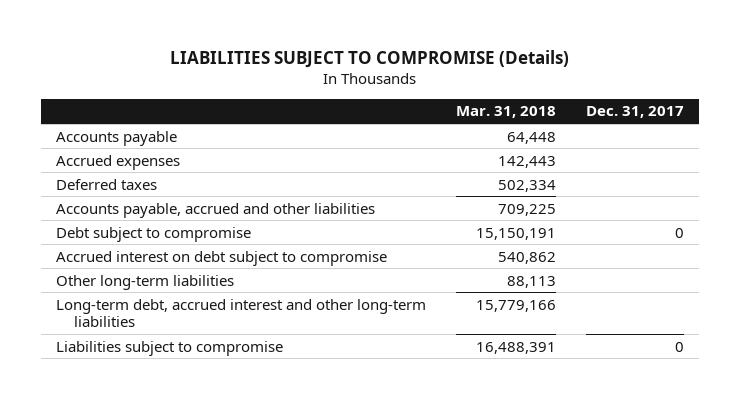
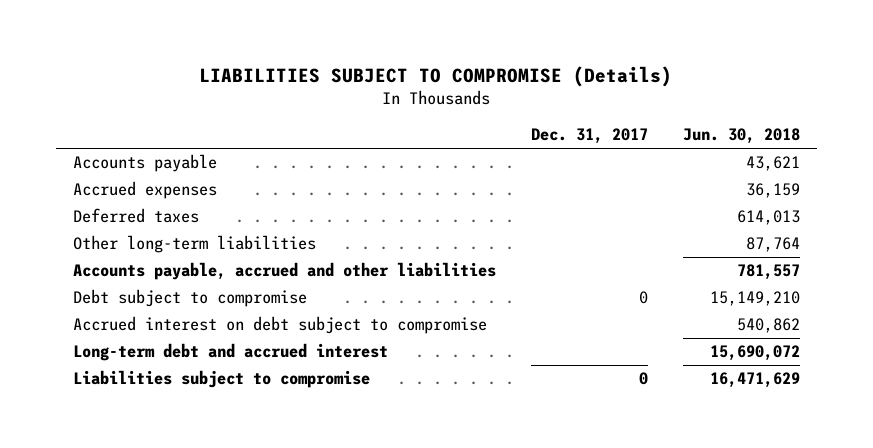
[455,106,556,119] Mar. 31, 2018 -> none
none -> [682,128,800,145] Jun. 30, 2018
[55,274,234,290] Other long-term liabilities -> [73,235,317,254] Other long-term liabilities
[55,298,426,327] Long-term debt, accrued interest and other long-term liabilities -> [73,343,389,362] Long-term debt and accrued interest

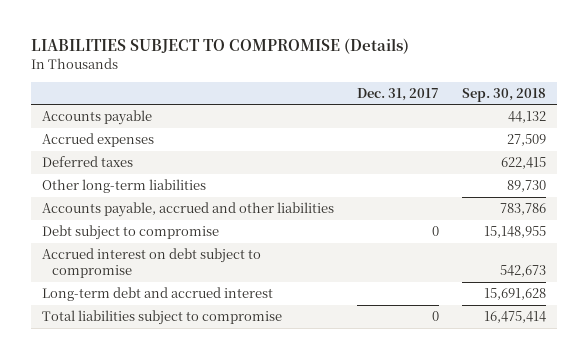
[682,128,800,145] Jun. 30, 2018 -> none
none -> [461,87,546,102] Sep. 30, 2018
[73,370,371,389] Liabilities subject to compromise -> [42,310,283,326] Total liabilities subject to compromise

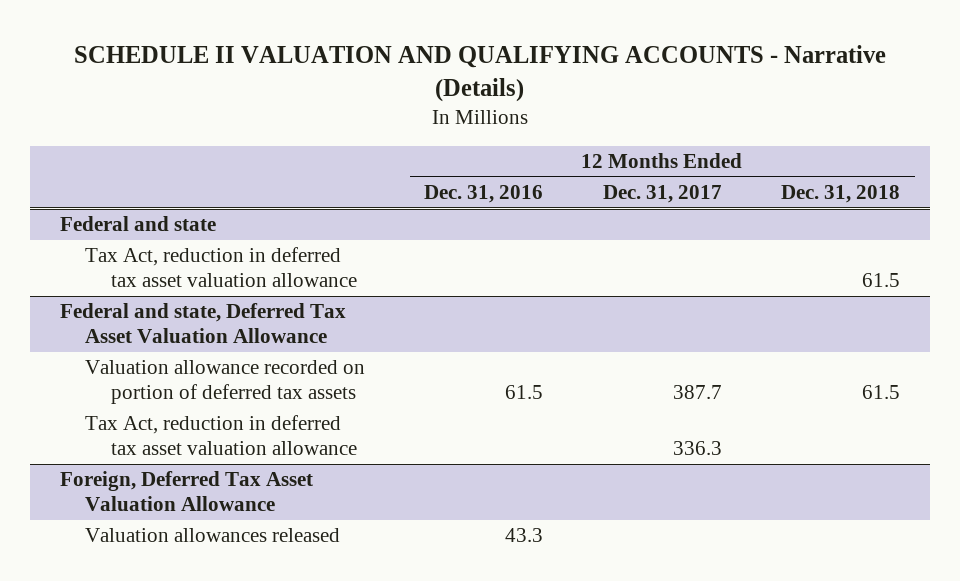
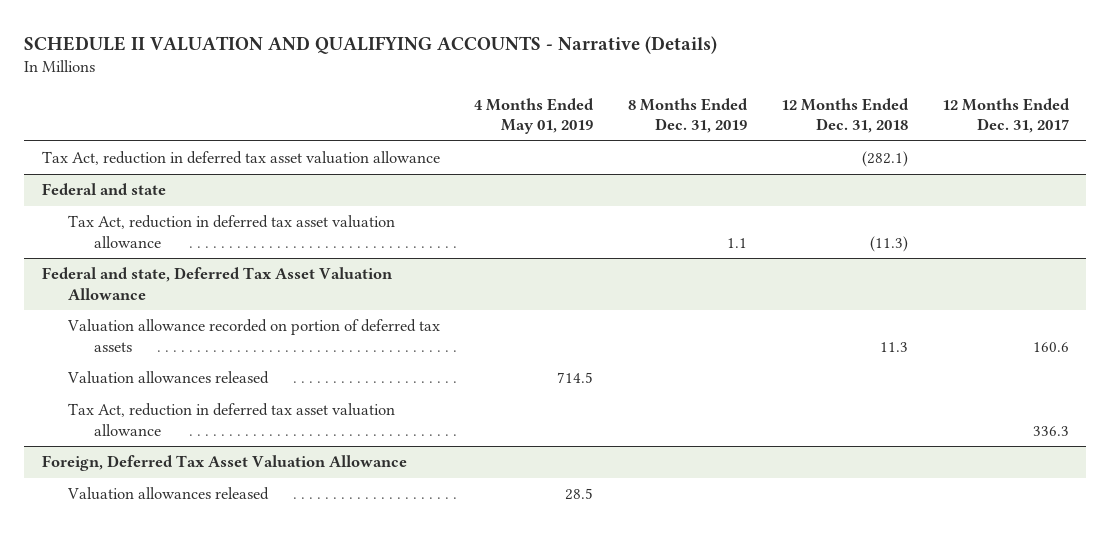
[424,185,544,204] Dec. 31, 2016 -> none
none -> [474,97,595,135] 4 Months Ended May 01, 2019
none -> [627,97,748,134] 8 Months Ended Dec. 31, 2019
none -> [41,151,440,166] Tax Act, reduction in deferred tax asset valuation allowance
[861,273,900,288] 61.5 -> [869,235,908,252] (11.3)
[672,385,722,400] 387.7 -> [1033,341,1070,352] 160.6
[861,385,900,400] 61.5 -> [879,341,908,352] 11.3
none -> [66,371,269,385] Valuation allowances released

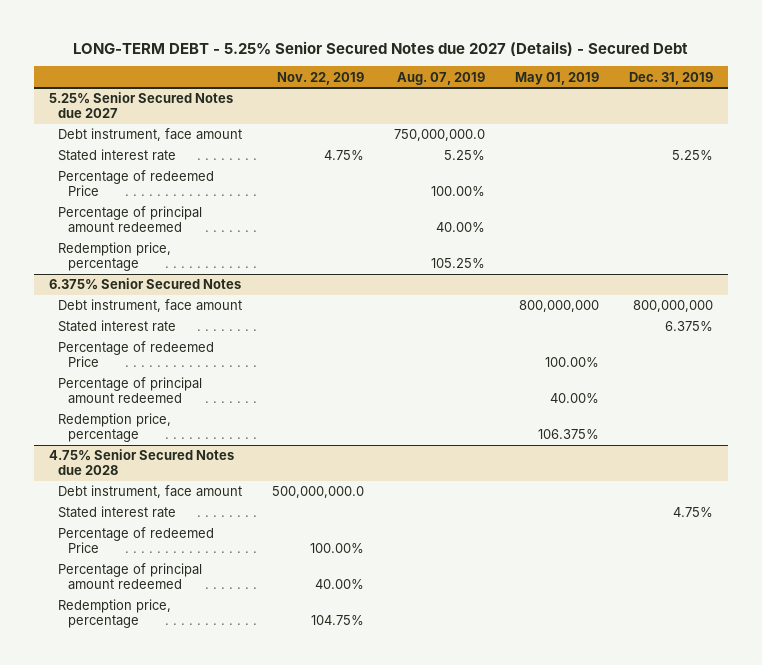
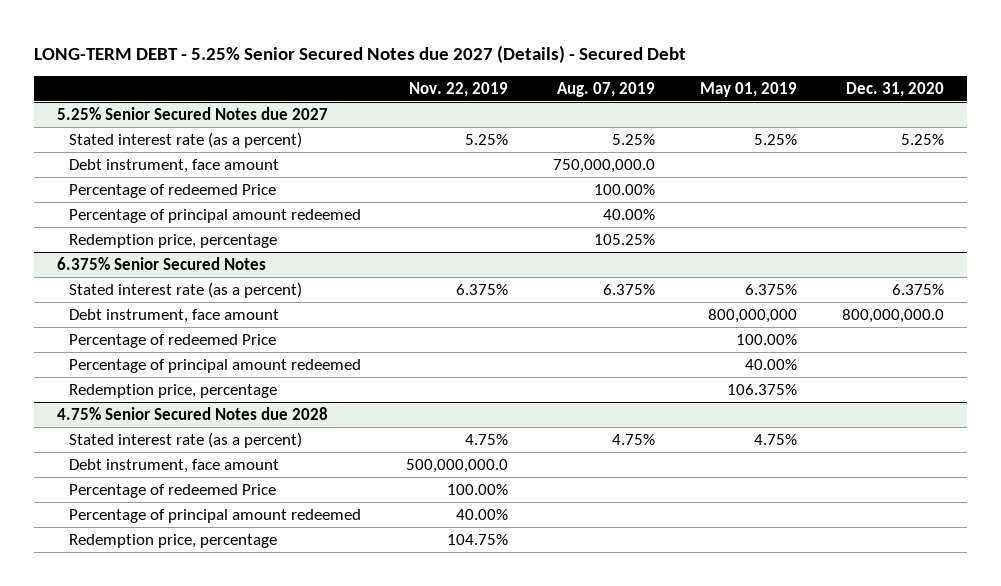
[629,71,714,85] Dec. 31, 2019 -> none
none -> [846,81,945,97] Dec. 31, 2020
none -> [68,131,302,148] Stated interest rate (as a percent)
[58,149,177,162] Stated interest rate -> none
none -> [68,281,302,298] Stated interest rate (as a percent)
[58,320,177,333] Stated interest rate -> none
none -> [68,431,302,448] Stated interest rate (as a percent)
[58,506,177,519] Stated interest rate -> none

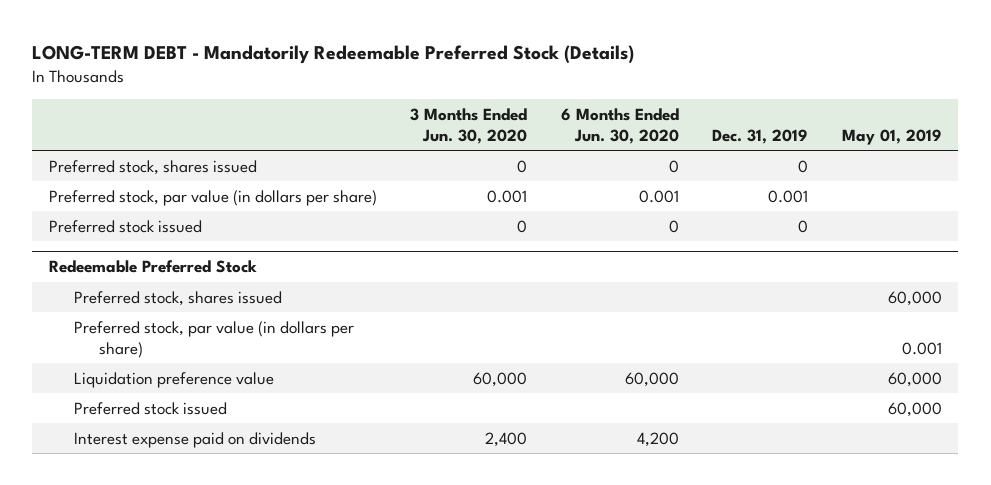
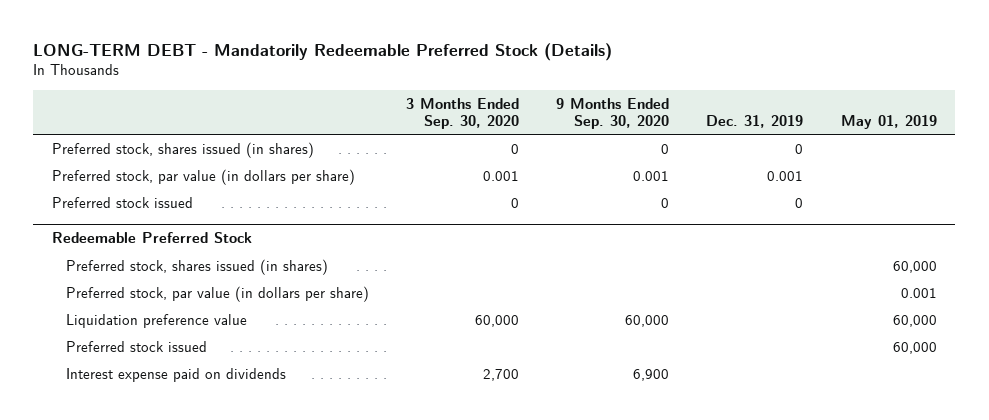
[410,107,528,145] 3 Months Ended Jun. 30, 2020 -> none
[560,107,679,145] 6 Months Ended Jun. 30, 2020 -> none
none -> [405,97,519,129] 3 Months Ended Sep. 30, 2020
none -> [556,97,670,129] 9 Months Ended Sep. 30, 2020
[48,159,257,175] Preferred stock, shares issued -> [51,141,314,158] Preferred stock, shares issued (in shares)
[74,290,283,306] Preferred stock, shares issued -> [65,258,328,275] Preferred stock, shares issued (in shares)

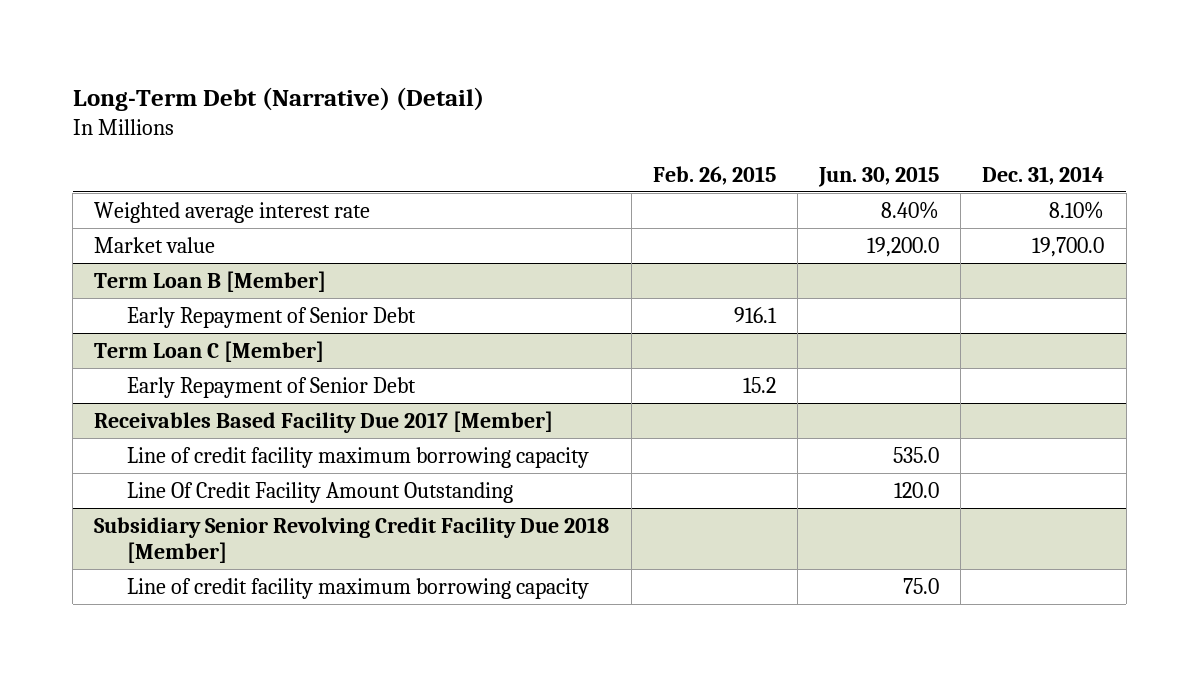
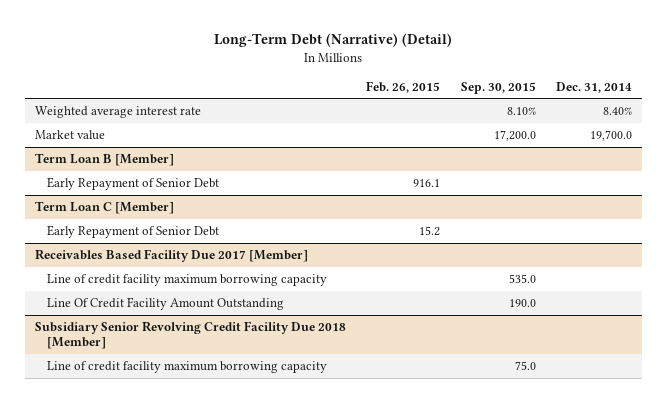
[818,165,940,187] Jun. 30, 2015 -> none
none -> [460,81,536,94] Sep. 30, 2015
[1049,200,1105,219] 8.10% -> [603,107,633,116] 8.40%

